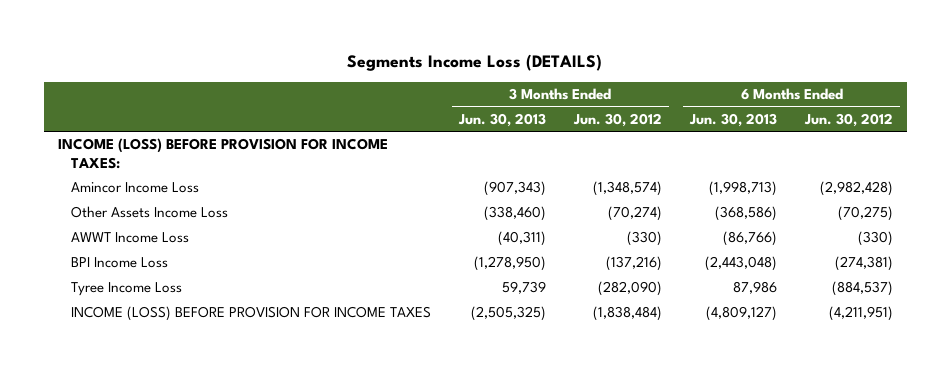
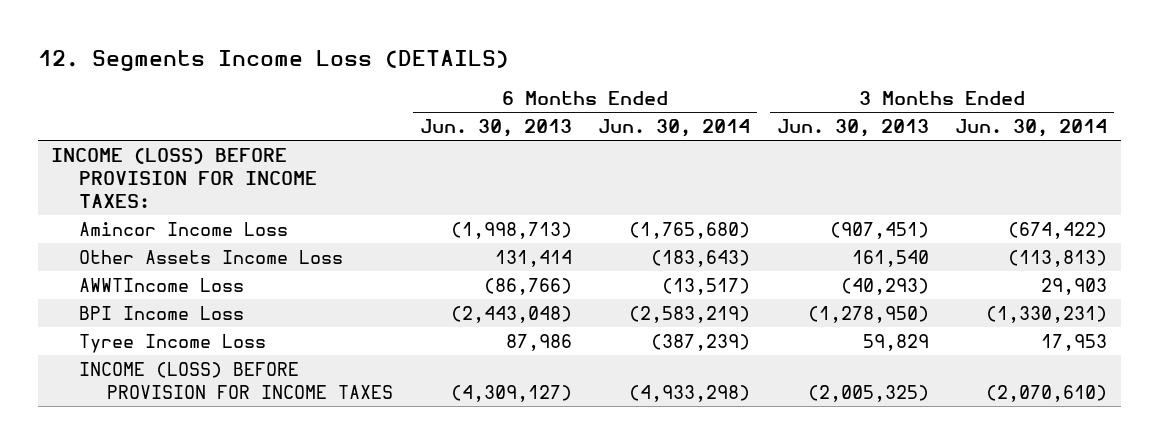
[347,54,603,72] Segments Income Loss (DETAILS) -> [38,50,510,72] 12. Segments Income Loss (DETAILS)
[572,113,662,128] Jun. 30, 2012 -> none
[804,113,894,128] Jun. 30, 2012 -> none
none -> [598,119,751,138] Jun. 30, 2014
none -> [955,119,1108,138] Jun. 30, 2014
[70,232,189,244] AWWT Income Loss -> none
[483,181,546,197] (907,343) -> [829,221,929,239] (907,451)
[483,206,546,222] (338,460) -> [851,249,929,267] 161,540
[714,206,777,222] (368,586) -> [494,249,572,267] 131,414
none -> [79,277,245,292] AWWTIncome Loss
[501,281,546,295] 59,739 -> [862,333,929,351] 59,829
[470,306,546,322] (2,505,325) -> [807,384,929,402] (2,005,325)
[705,306,777,322] (4,809,127) -> [450,384,572,402] (4,309,127)

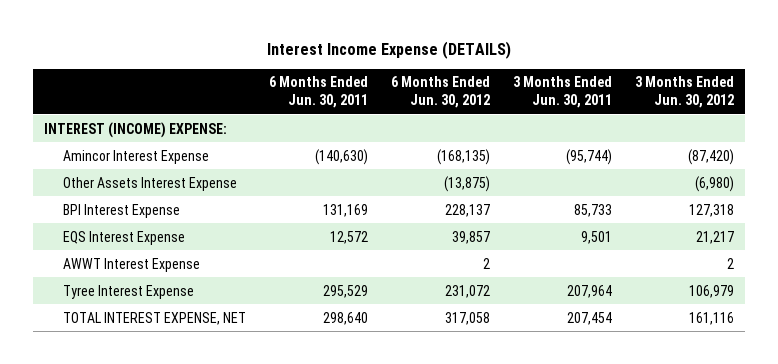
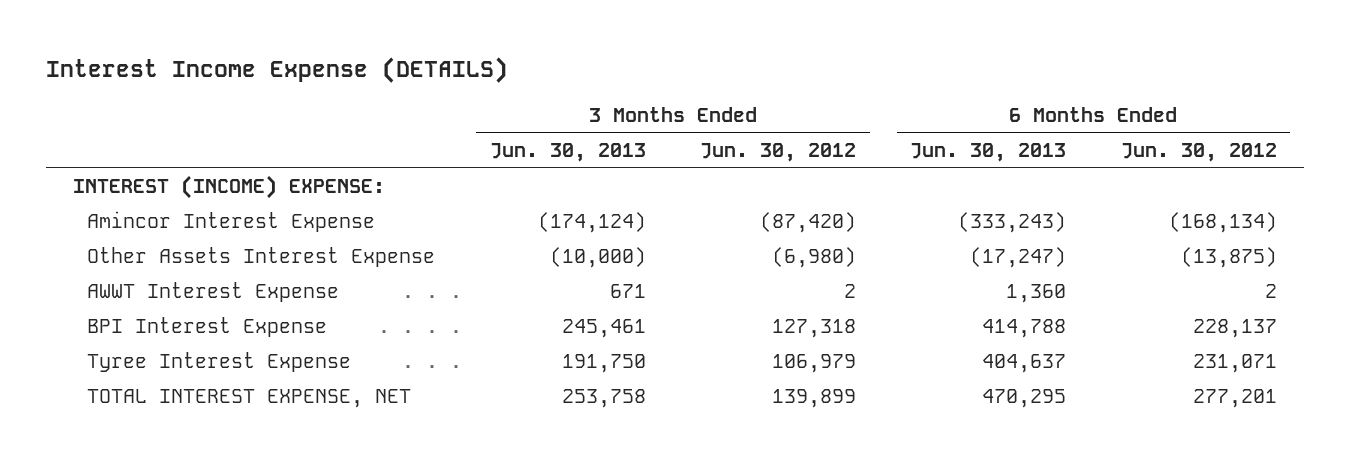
[268,76,368,109] 6 Months Ended Jun. 30, 2011 -> none
[512,76,612,109] 3 Months Ended Jun. 30, 2011 -> none
none -> [489,142,646,162] Jun. 30, 2013
none -> [910,142,1067,162] Jun. 30, 2013
[436,148,490,165] (168,135) -> [1168,211,1277,233] (168,134)
[62,230,185,245] EQS Interest Expense -> none
[62,203,180,218] BPI Interest Expense -> [87,316,328,337] BPI Interest Expense
[444,284,490,298] 231,072 -> [1192,353,1277,373] 231,071
[444,311,490,325] 317,058 -> [1192,388,1277,408] 277,201
[688,311,734,325] 161,116 -> [771,388,856,408] 139,899

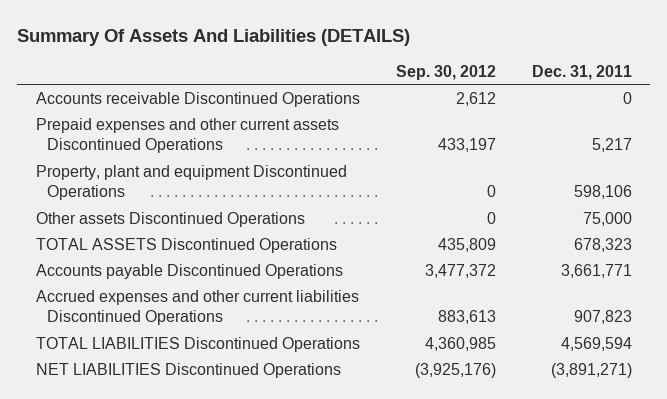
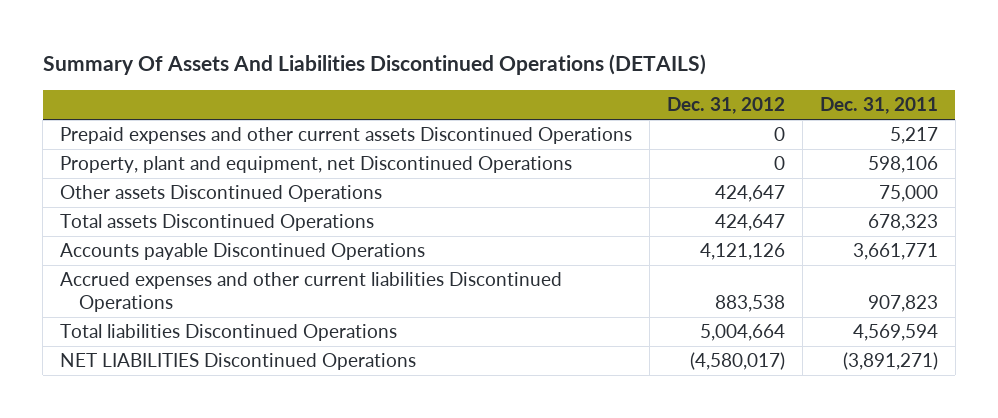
[17,29,411,47] Summary Of Assets And Liabilities (DETAILS) -> [42,54,706,76] Summary Of Assets And Liabilities Discontinued Operations (DETAILS)
[395,64,496,80] Sep. 30, 2012 -> none
none -> [667,97,786,115] Dec. 31, 2012
[35,91,360,107] Accounts receivable Discontinued Operations -> none
[35,164,347,201] Property, plant and equipment Discontinued Operations -> [60,156,573,174] Property, plant and equipment, net Discontinued Operations
[35,237,337,253] TOTAL ASSETS Discontinued Operations -> [60,214,375,232] Total assets Discontinued Operations
[35,336,360,352] TOTAL LIABILITIES Discontinued Operations -> [60,324,398,342] Total liabilities Discontinued Operations

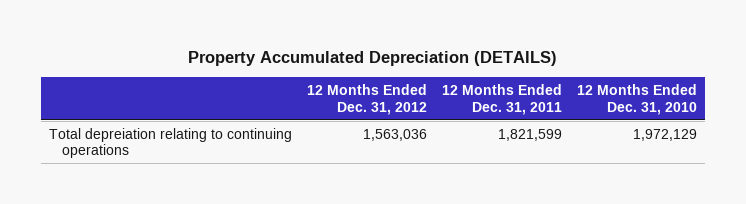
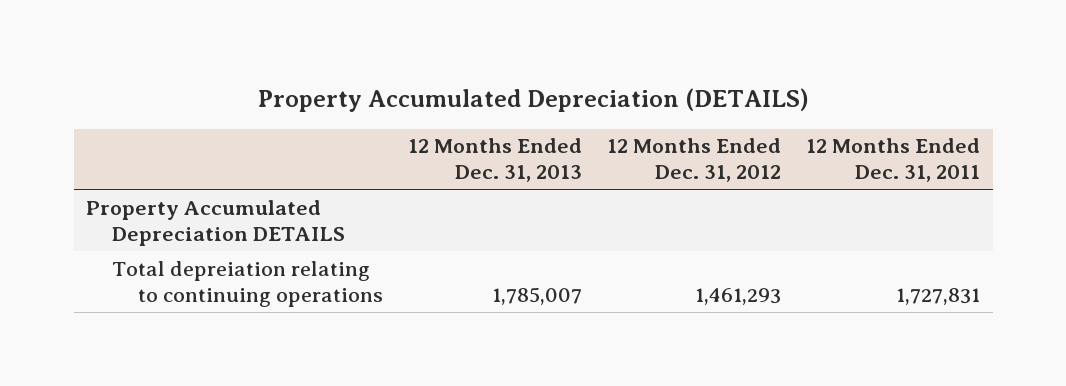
[577,84,698,115] 12 Months Ended Dec. 31, 2010 -> none
none -> [408,138,583,183] 12 Months Ended Dec. 31, 2013
none -> [86,199,346,246] Property Accumulated Depreciation DETAILS
[362,128,427,141] 1,563,036 -> [695,287,782,305] 1,461,293
[497,128,562,141] 1,821,599 -> [896,287,981,305] 1,727,831

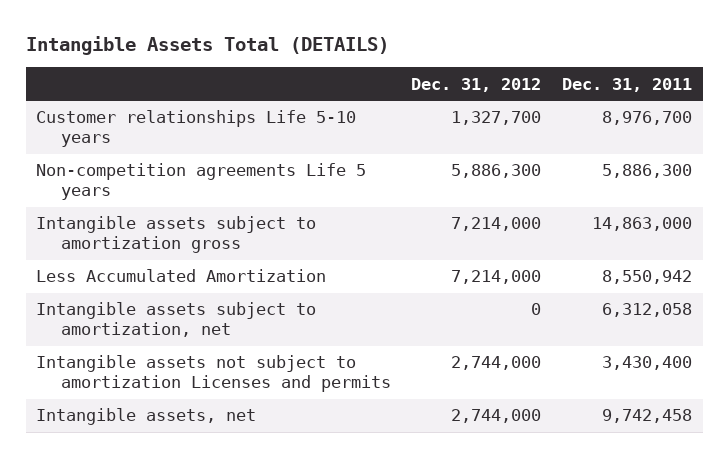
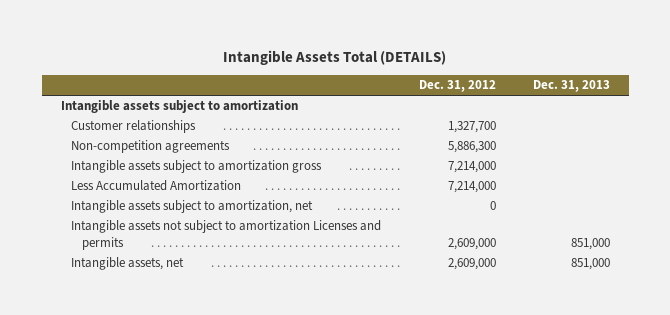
[562,77,693,92] Dec. 31, 2011 -> none
none -> [532,80,610,93] Dec. 31, 2013
none -> [60,100,298,114] Intangible assets subject to amortization
[36,110,357,148] Customer relationships Life 5-10 years -> [71,120,197,134] Customer relationships
[36,163,367,201] Non-competition agreements Life 5 years -> [71,140,231,154] Non-competition agreements
[451,356,542,371] 2,744,000 -> [447,237,496,250] 2,609,000
[451,409,542,424] 2,744,000 -> [447,258,496,271] 2,609,000

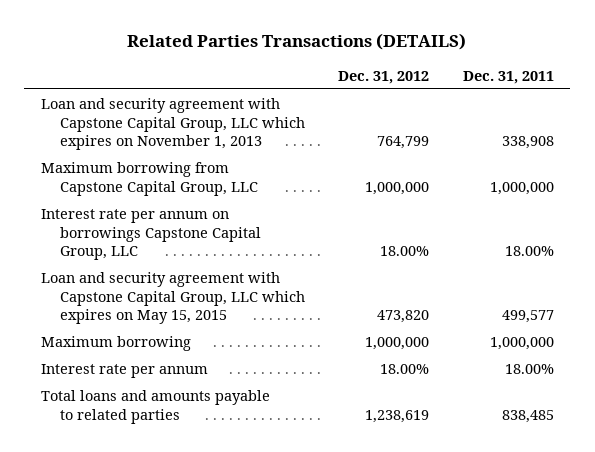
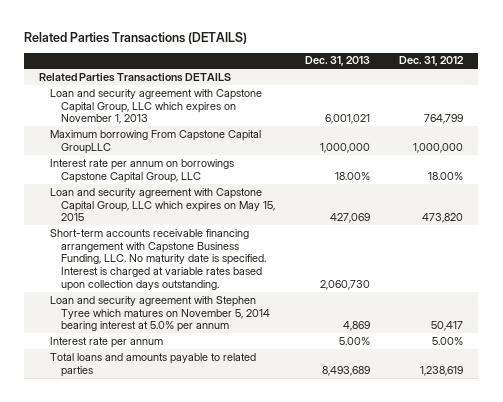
[462,70,554,84] Dec. 31, 2011 -> none
none -> [304,56,370,67] Dec. 31, 2013
none -> [39,72,232,82] Related Parties Transactions DETAILS
[41,161,258,196] Maximum borrowing from Capstone Capital Group, LLC -> [50,129,262,154] Maximum borrowing From Capstone Capital GroupLLC
[41,335,192,351] Maximum borrowing -> none
none -> [50,228,267,291] Short-term accounts receivable financing arrangement with Capstone Business Funding, LLC. No maturity date is specified. Interest is charged at variable rates based upon collection days outstanding.
none -> [50,295,271,333] Loan and security agreement with Stephen Tyree which matures on November 5, 2014 bearing interest at 5.0% per annum
[380,363,430,374] 18.00% -> [432,336,464,345] 5.00%

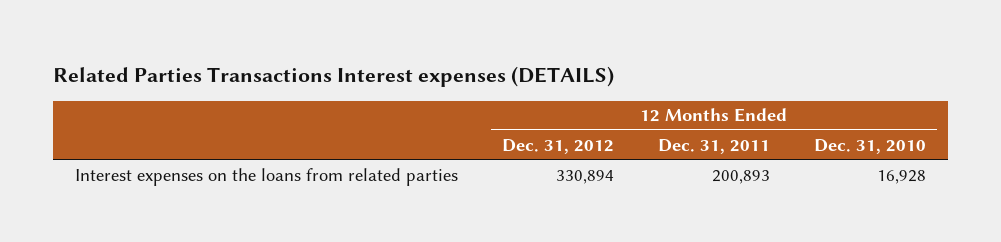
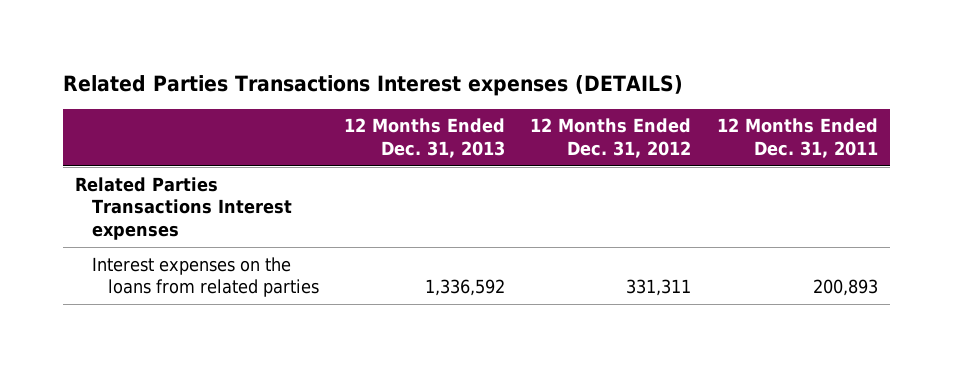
[813,138,926,154] Dec. 31, 2010 -> none
none -> [344,118,506,159] 12 Months Ended Dec. 31, 2013
none -> [75,176,292,241] Related Parties Transactions Interest expenses
[555,169,614,184] 330,894 -> [626,279,692,297] 331,311

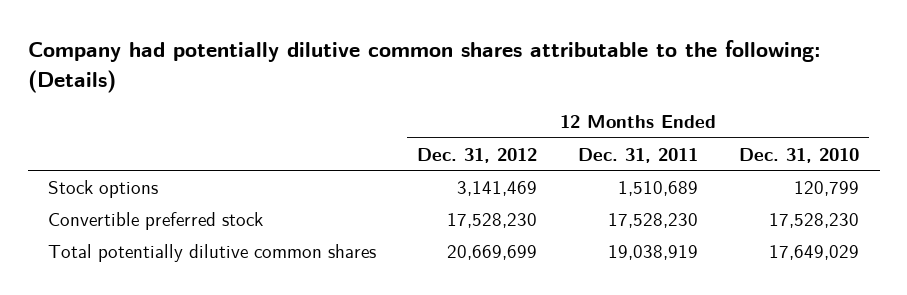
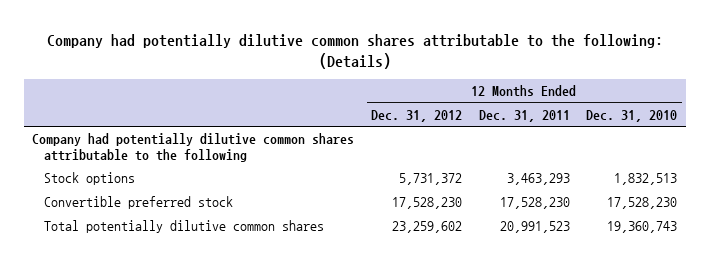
none -> [32,133,355,162] Company had potentially dilutive common shares attributable to the following
[457,180,538,196] 3,141,469 -> [398,173,462,186] 5,731,372
[618,180,699,196] 1,510,689 -> [506,173,570,186] 3,463,293
[794,180,860,196] 120,799 -> [614,173,678,186] 1,832,513
[447,244,538,260] 20,669,699 -> [391,221,462,234] 23,259,602
[608,244,699,260] 19,038,919 -> [499,221,570,234] 20,991,523
[769,244,860,260] 17,649,029 -> [607,221,678,234] 19,360,743

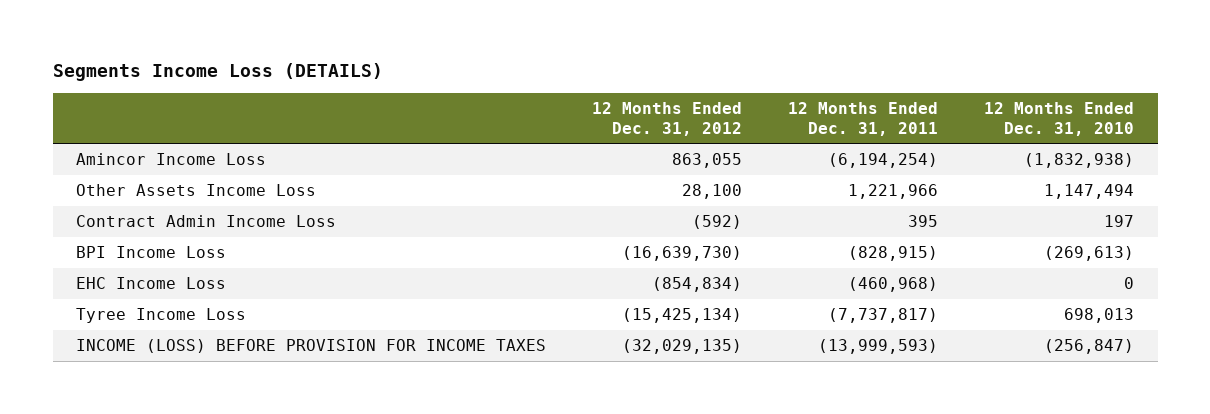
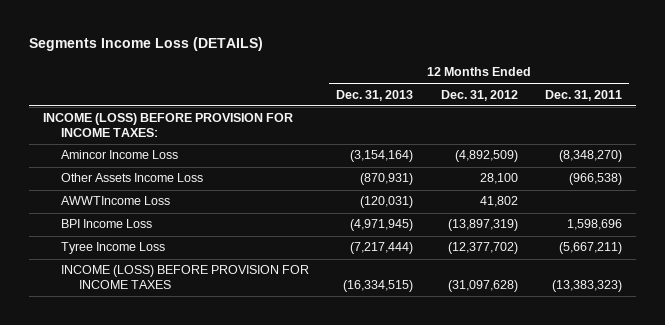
[984,101,1135,136] 12 Months Ended Dec. 31, 2010 -> none
none -> [336,89,414,101] Dec. 31, 2013
[75,215,336,228] Contract Admin Income Loss -> none
[75,277,226,290] EHC Income Loss -> none
none -> [43,113,294,138] INCOME (LOSS) BEFORE PROVISION FOR INCOME TAXES:
[671,153,742,169] 863,055 -> [454,150,518,163] (4,892,509)
[828,153,939,169] (6,194,254) -> [559,150,623,163] (8,348,270)
[848,184,939,200] 1,221,966 -> [569,173,623,186] (966,538)
none -> [60,196,170,206] AWWTIncome Loss
[621,246,742,262] (16,639,730) -> [447,219,518,232] (13,897,319)
[848,246,939,262] (828,915) -> [567,219,623,231] 1,598,696
[621,308,742,324] (15,425,134) -> [447,242,518,255] (12,377,702)
[828,308,939,324] (7,737,817) -> [559,242,623,255] (5,667,211)
[621,339,742,355] (32,029,135) -> [447,280,518,293] (31,097,628)
[818,339,939,355] (13,999,593) -> [552,280,623,293] (13,383,323)

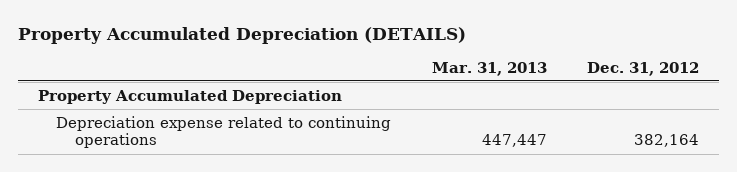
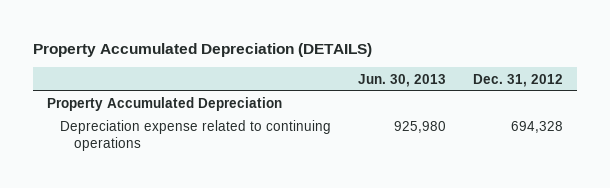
[431,61,547,76] Mar. 31, 2013 -> none
none -> [358,73,447,87] Jun. 30, 2013
[634,134,700,148] 382,164 -> [511,121,564,134] 694,328

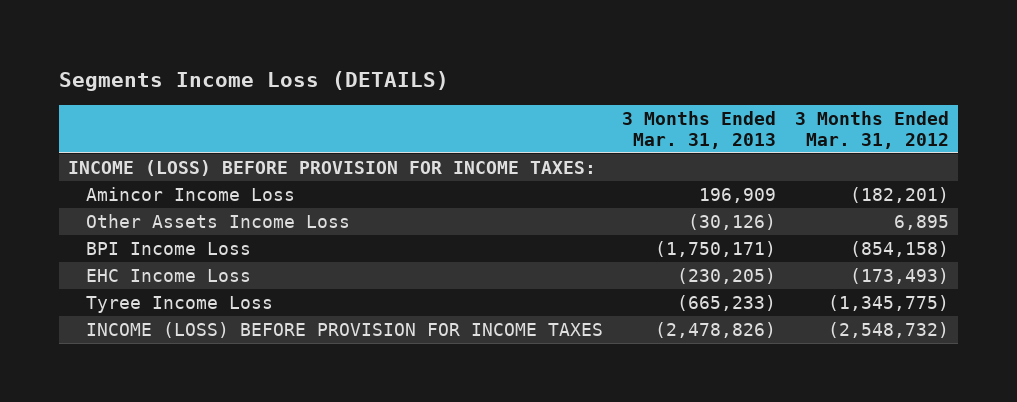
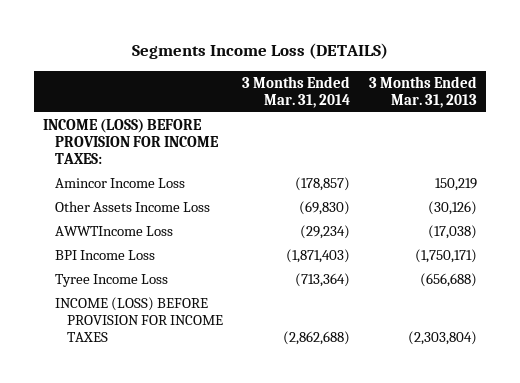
[794,110,949,150] 3 Months Ended Mar. 31, 2012 -> none
none -> [241,75,350,108] 3 Months Ended Mar. 31, 2014
[698,188,776,204] 196,909 -> [434,178,477,192] 150,219
none -> [55,226,174,237] AWWTIncome Loss
[85,269,251,283] EHC Income Loss -> none
[676,295,776,312] (665,233) -> [419,273,477,288] (656,688)
[654,322,776,339] (2,478,826) -> [407,331,477,346] (2,303,804)

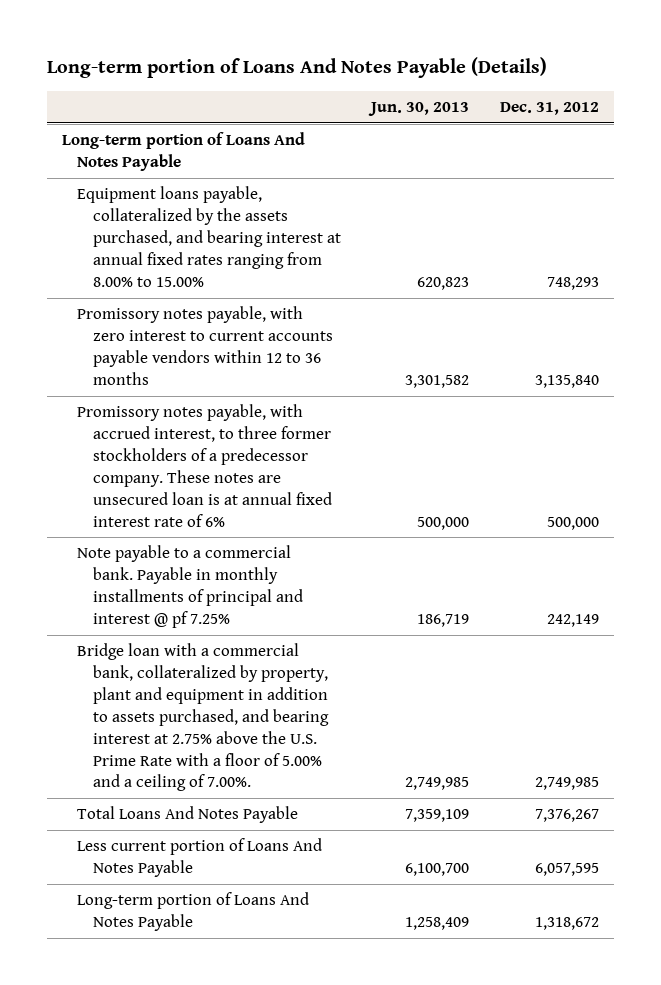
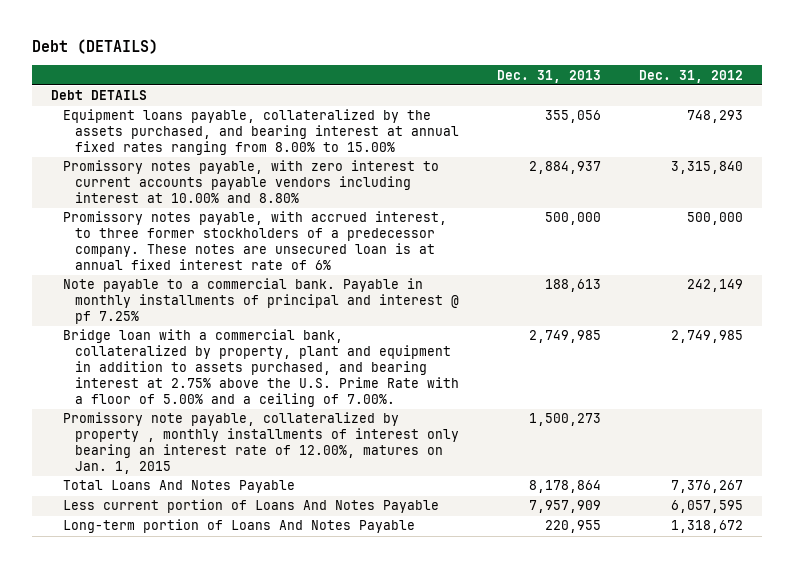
[46,57,547,79] Long-term portion of Loans And Notes Payable (Details) -> [32,39,159,55] Debt (DETAILS)
[368,101,470,116] Jun. 30, 2013 -> none
none -> [497,69,602,83] Dec. 31, 2013
[62,132,306,172] Long-term portion of Loans And Notes Payable -> none
none -> [51,90,148,101] Debt DETAILS
[77,306,333,385] Promissory notes payable, with zero interest to current accounts payable vendors within 12 to 36 months -> none
none -> [63,160,440,204] Promissory notes payable, with zero interest to current accounts payable vendors including interest at 10.00% and 8.80%
none -> [63,412,460,474] Promissory note payable, collateralized by property , monthly installments of interest only bearing an interest rate of 12.00%, matures on Jan. 1, 2015

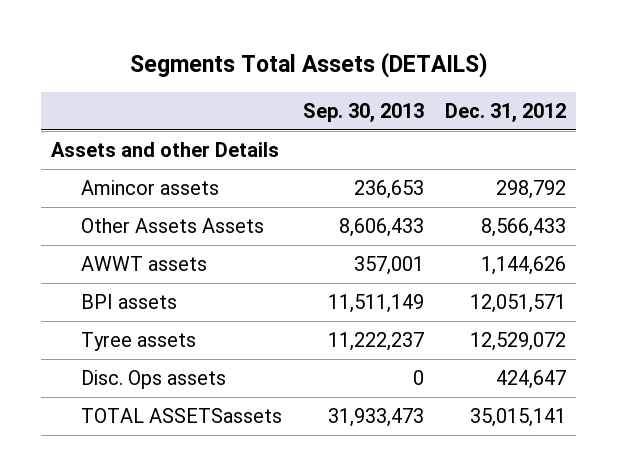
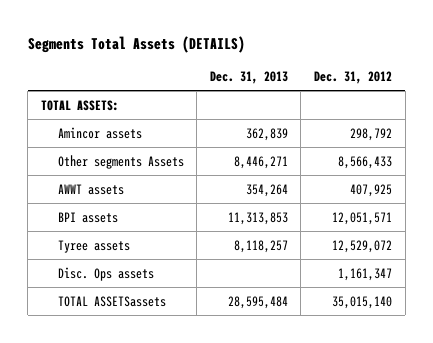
[302,103,424,124] Sep. 30, 2013 -> none
none -> [209,71,288,85] Dec. 31, 2013
[51,142,280,158] Assets and other Details -> none
none -> [40,99,119,111] TOTAL ASSETS:
[80,218,264,234] Other Assets Assets -> [57,154,184,169] Other segments Assets
[480,256,566,276] 1,144,626 -> [350,183,393,197] 407,925
[495,370,566,390] 424,647 -> [338,267,393,281] 1,161,347
[469,408,566,428] 35,015,141 -> [332,295,393,309] 35,015,140

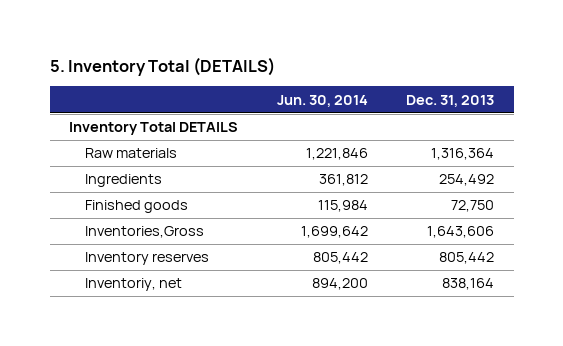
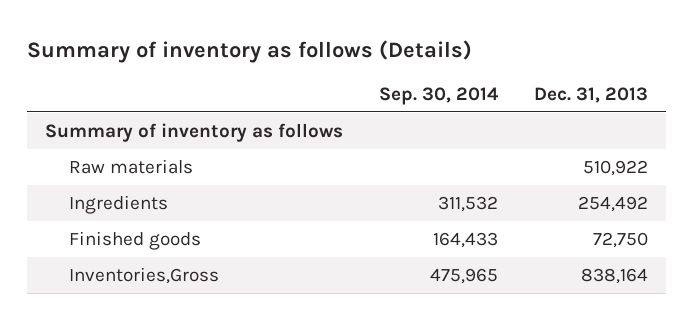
[49,56,275,76] 5. Inventory Total (DETAILS) -> [26,39,472,63] Summary of inventory as follows (Details)
[276,94,368,107] Jun. 30, 2014 -> none
none -> [378,86,499,105] Sep. 30, 2014
[69,122,239,136] Inventory Total DETAILS -> none
none -> [44,123,343,143] Summary of inventory as follows
[431,148,495,161] 1,316,364 -> [582,160,648,177] 510,922
[84,252,209,266] Inventory reserves -> none
[84,278,182,292] Inventoriy, net -> none
[427,226,495,239] 1,643,606 -> [580,268,648,285] 838,164

